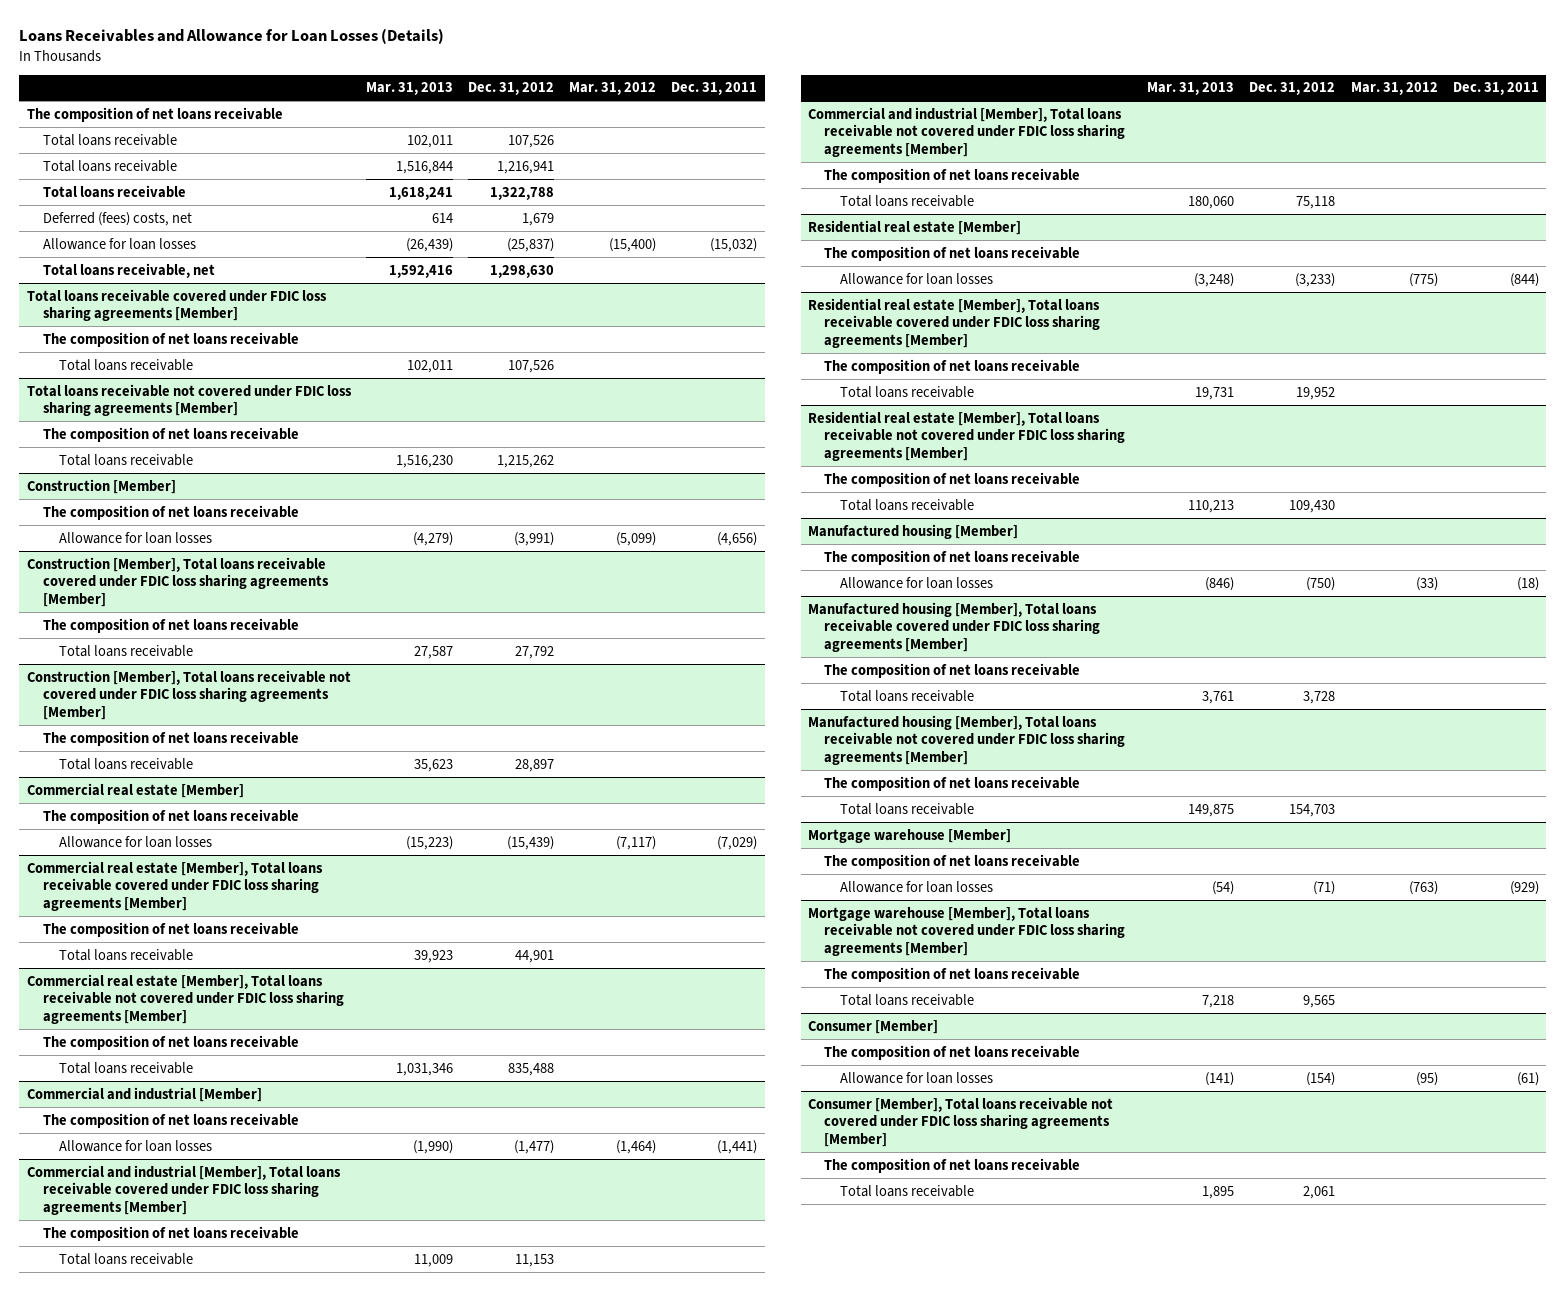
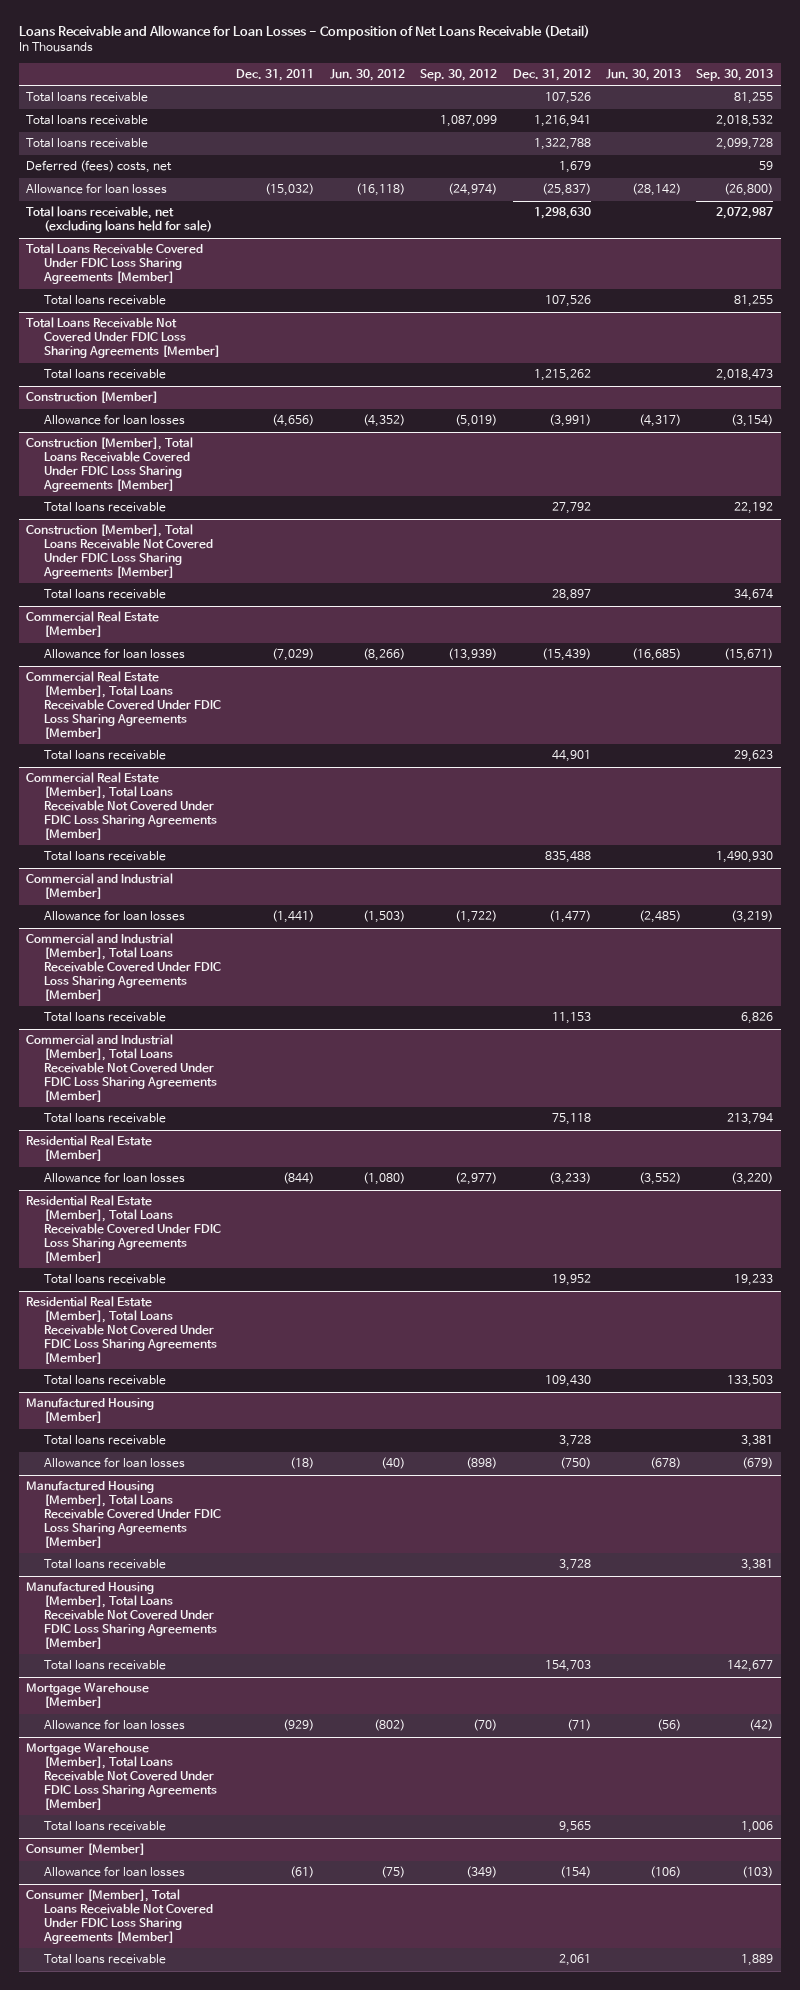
[19,28,445,45] Loans Receivables and Allowance for Loan Losses (Details) -> [18,25,590,41] Loans Receivable and Allowance for Loan Losses - Composition of Net Loans Receivable (Detail)
[365,82,453,96] Mar. 31, 2013 -> none
[569,82,657,96] Mar. 31, 2012 -> none
none -> [329,69,405,82] Jun. 30, 2012
none -> [420,69,498,82] Sep. 30, 2012
none -> [606,69,682,82] Jun. 30, 2013
none -> [696,69,774,82] Sep. 30, 2013
[26,106,283,122] The composition of net loans receivable -> none
[42,331,299,347] The composition of net loans receivable -> none
[42,262,215,278] Total loans receivable, net -> [26,206,212,234] Total loans receivable, net (excluding loans held for sale)
[26,288,327,322] Total loans receivable covered under FDIC loss sharing agreements [Member] -> [26,243,204,285] Total Loans Receivable Covered Under FDIC Loss Sharing Agreements [Member]
[42,426,299,442] The composition of net loans receivable -> none
[26,383,352,417] Total loans receivable not covered under FDIC loss sharing agreements [Member] -> [26,317,220,359] Total Loans Receivable Not Covered Under FDIC Loss Sharing Agreements [Member]
[42,504,299,520] The composition of net loans receivable -> none
[42,617,299,633] The composition of net loans receivable -> none
[26,556,329,608] Construction [Member], Total loans receivable covered under FDIC loss sharing agreements [Member] -> [26,437,194,493] Construction [Member], Total Loans Receivable Covered Under FDIC Loss Sharing Agreements [Member]
[42,730,299,746] The composition of net loans receivable -> none
[26,669,351,721] Construction [Member], Total loans receivable not covered under FDIC loss sharing agreements [Member] -> [26,524,213,580] Construction [Member], Total Loans Receivable Not Covered Under FDIC Loss Sharing Agreements [Member]
[42,808,299,824] The composition of net loans receivable -> none
[26,782,244,798] Commercial real estate [Member] -> [26,611,160,638] Commercial Real Estate [Member]
[42,921,299,937] The composition of net loans receivable -> none
[26,860,323,912] Commercial real estate [Member], Total loans receivable covered under FDIC loss sharing agreements [Member] -> [26,671,221,740] Commercial Real Estate [Member], Total Loans Receivable Covered Under FDIC Loss Sharing Agreements [Member]
[42,1034,299,1050] The composition of net loans receivable -> none
[26,973,344,1025] Commercial real estate [Member], Total loans receivable not covered under FDIC loss sharing agreements [Member] -> [26,772,217,841] Commercial Real Estate [Member], Total Loans Receivable Not Covered Under FDIC Loss Sharing Agreements [Member]
[42,1112,299,1128] The composition of net loans receivable -> none
[26,1086,262,1102] Commercial and industrial [Member] -> [26,873,174,900] Commercial and Industrial [Member]
[42,1225,299,1241] The composition of net loans receivable -> none
[26,1164,341,1216] Commercial and industrial [Member], Total loans receivable covered under FDIC loss sharing agreements [Member] -> [26,933,221,1002] Commercial and Industrial [Member], Total Loans Receivable Covered Under FDIC Loss Sharing Agreements [Member]
[824,167,1081,183] The composition of net loans receivable -> none
[808,106,1126,158] Commercial and industrial [Member], Total loans receivable not covered under FDIC loss sharing agreements [Member] -> [26,1034,217,1103] Commercial and Industrial [Member], Total Loans Receivable Not Covered Under FDIC Loss Sharing Agreements [Member]
[824,245,1081,261] The composition of net loans receivable -> none
[808,219,1022,235] Residential real estate [Member] -> [26,1135,153,1162] Residential Real Estate [Member]
[824,358,1081,374] The composition of net loans receivable -> none
[808,297,1101,349] Residential real estate [Member], Total loans receivable covered under FDIC loss sharing agreements [Member] -> [26,1195,221,1264] Residential Real Estate [Member], Total Loans Receivable Covered Under FDIC Loss Sharing Agreements [Member]
[824,471,1081,487] The composition of net loans receivable -> none
[808,410,1126,462] Residential real estate [Member], Total loans receivable not covered under FDIC loss sharing agreements [Member] -> [26,1296,217,1365] Residential Real Estate [Member], Total Loans Receivable Not Covered Under FDIC Loss Sharing Agreements [Member]
[824,549,1081,565] The composition of net loans receivable -> none
[808,523,1019,539] Manufactured housing [Member] -> [26,1398,155,1424] Manufactured Housing [Member]
none -> [43,1435,166,1446] Total loans receivable
[824,662,1081,678] The composition of net loans receivable -> none
[808,601,1101,653] Manufactured housing [Member], Total loans receivable covered under FDIC loss sharing agreements [Member] -> [26,1481,221,1549] Manufactured Housing [Member], Total Loans Receivable Covered Under FDIC Loss Sharing Agreements [Member]
[824,775,1081,791] The composition of net loans receivable -> none
[808,714,1126,766] Manufactured housing [Member], Total loans receivable not covered under FDIC loss sharing agreements [Member] -> [26,1582,217,1650] Manufactured Housing [Member], Total Loans Receivable Not Covered Under FDIC Loss Sharing Agreements [Member]
[824,853,1081,869] The composition of net loans receivable -> none
[808,828,1012,843] Mortgage warehouse [Member] -> [26,1683,150,1709] Mortgage Warehouse [Member]
[824,966,1081,982] The composition of net loans receivable -> none
[808,906,1126,957] Mortgage warehouse [Member], Total loans receivable not covered under FDIC loss sharing agreements [Member] -> [26,1743,217,1811] Mortgage Warehouse [Member], Total Loans Receivable Not Covered Under FDIC Loss Sharing Agreements [Member]
[824,1044,1081,1060] The composition of net loans receivable -> none
[824,1157,1081,1173] The composition of net loans receivable -> none
[808,1096,1114,1148] Consumer [Member], Total loans receivable not covered under FDIC loss sharing agreements [Member] -> [26,1889,213,1945] Consumer [Member], Total Loans Receivable Not Covered Under FDIC Loss Sharing Agreements [Member]

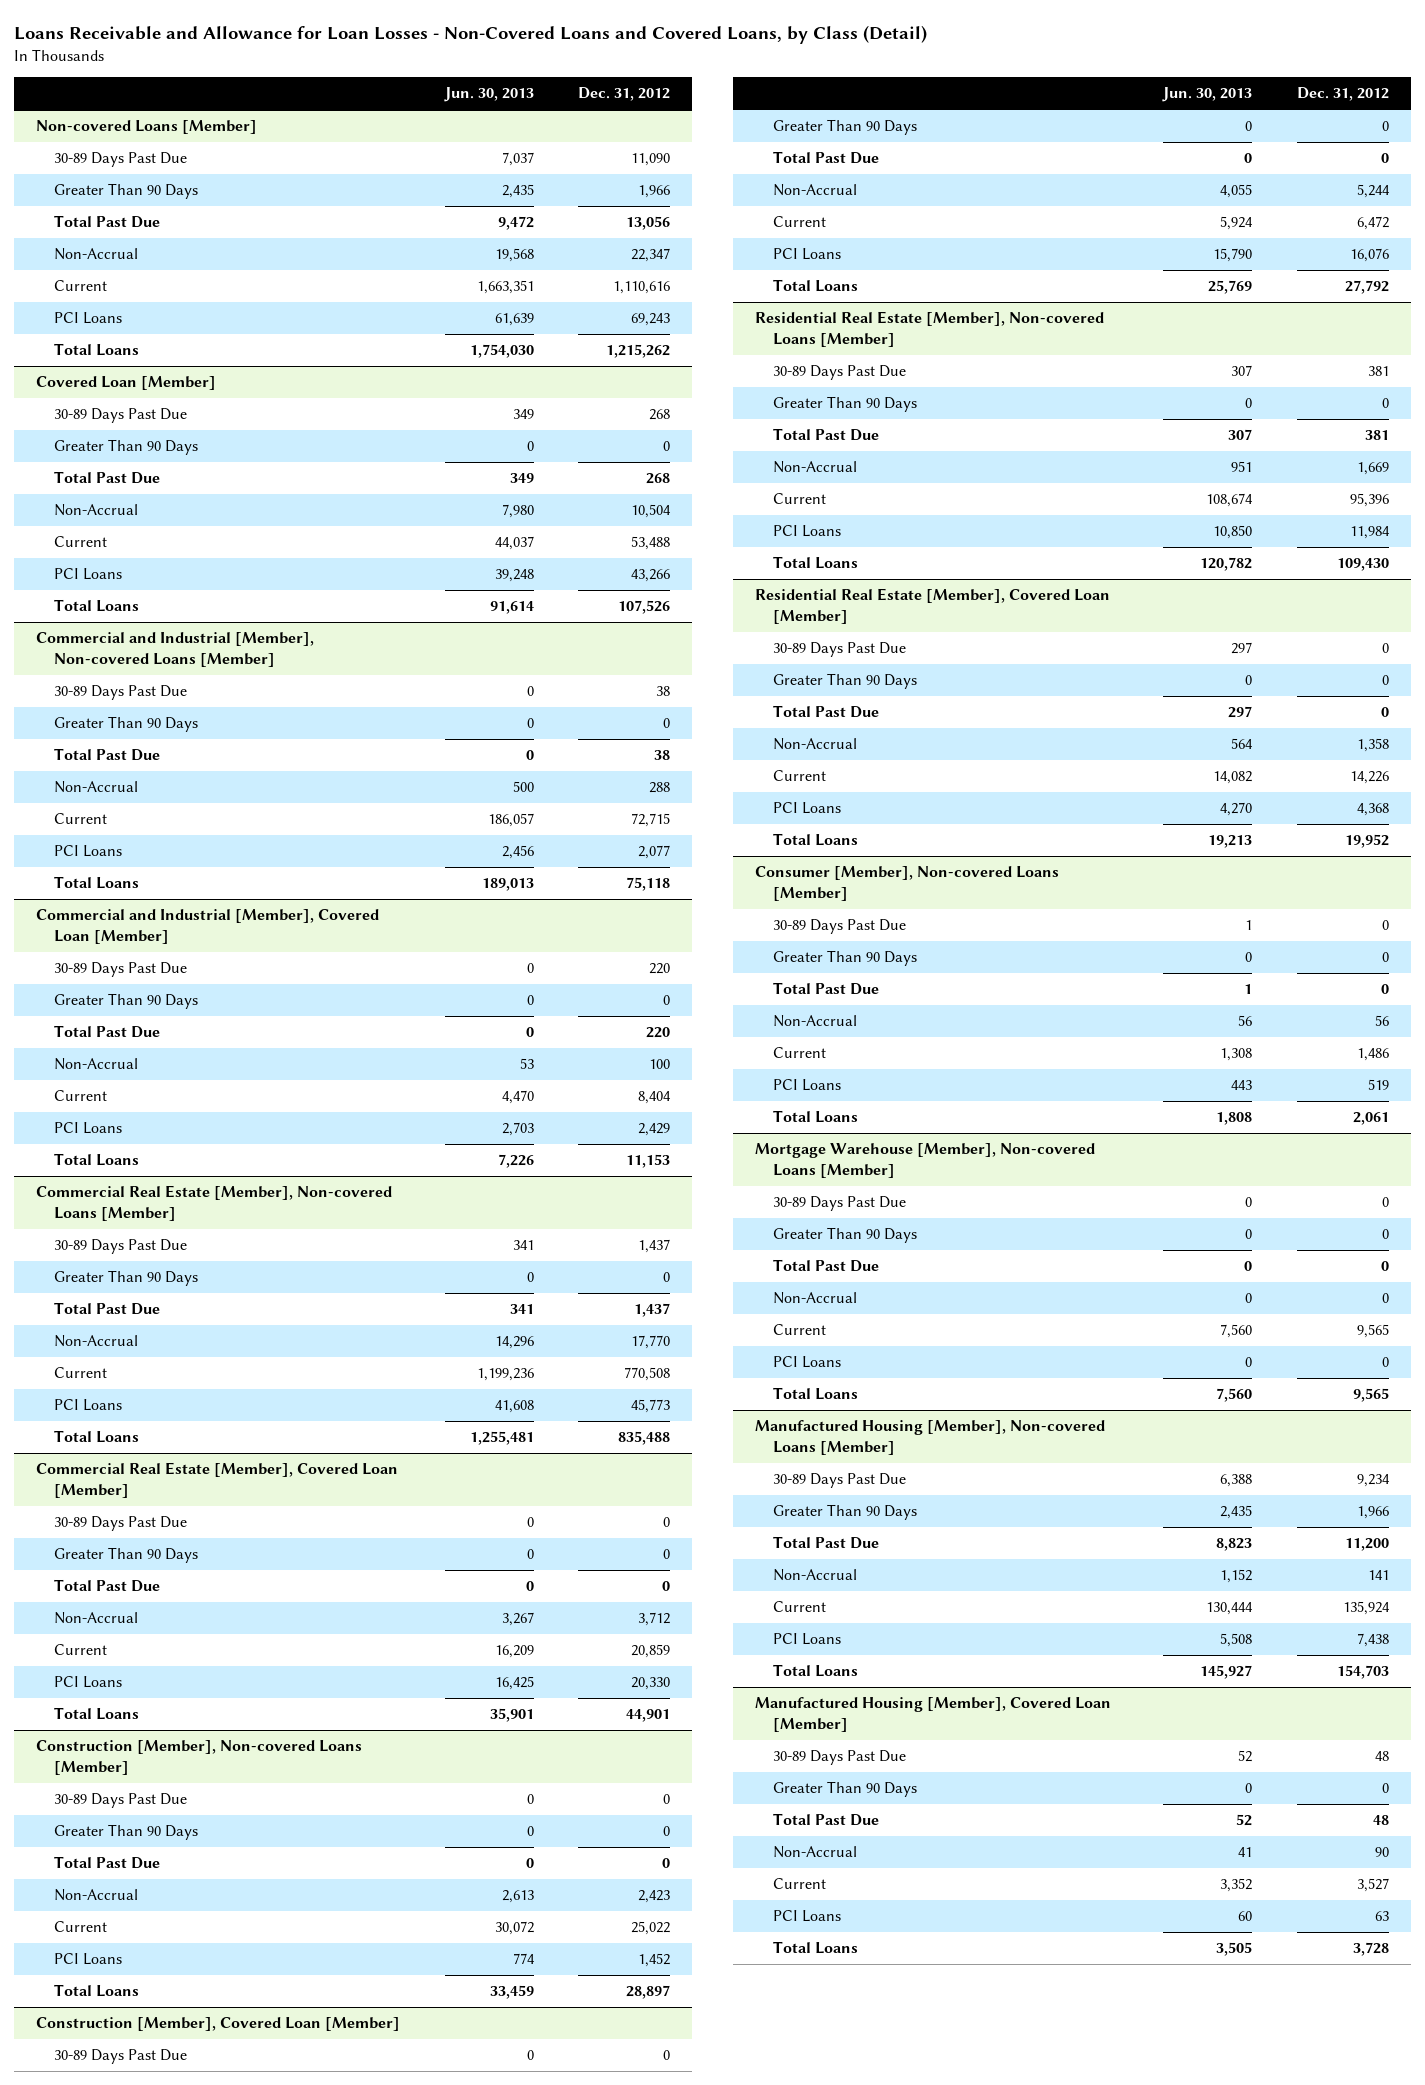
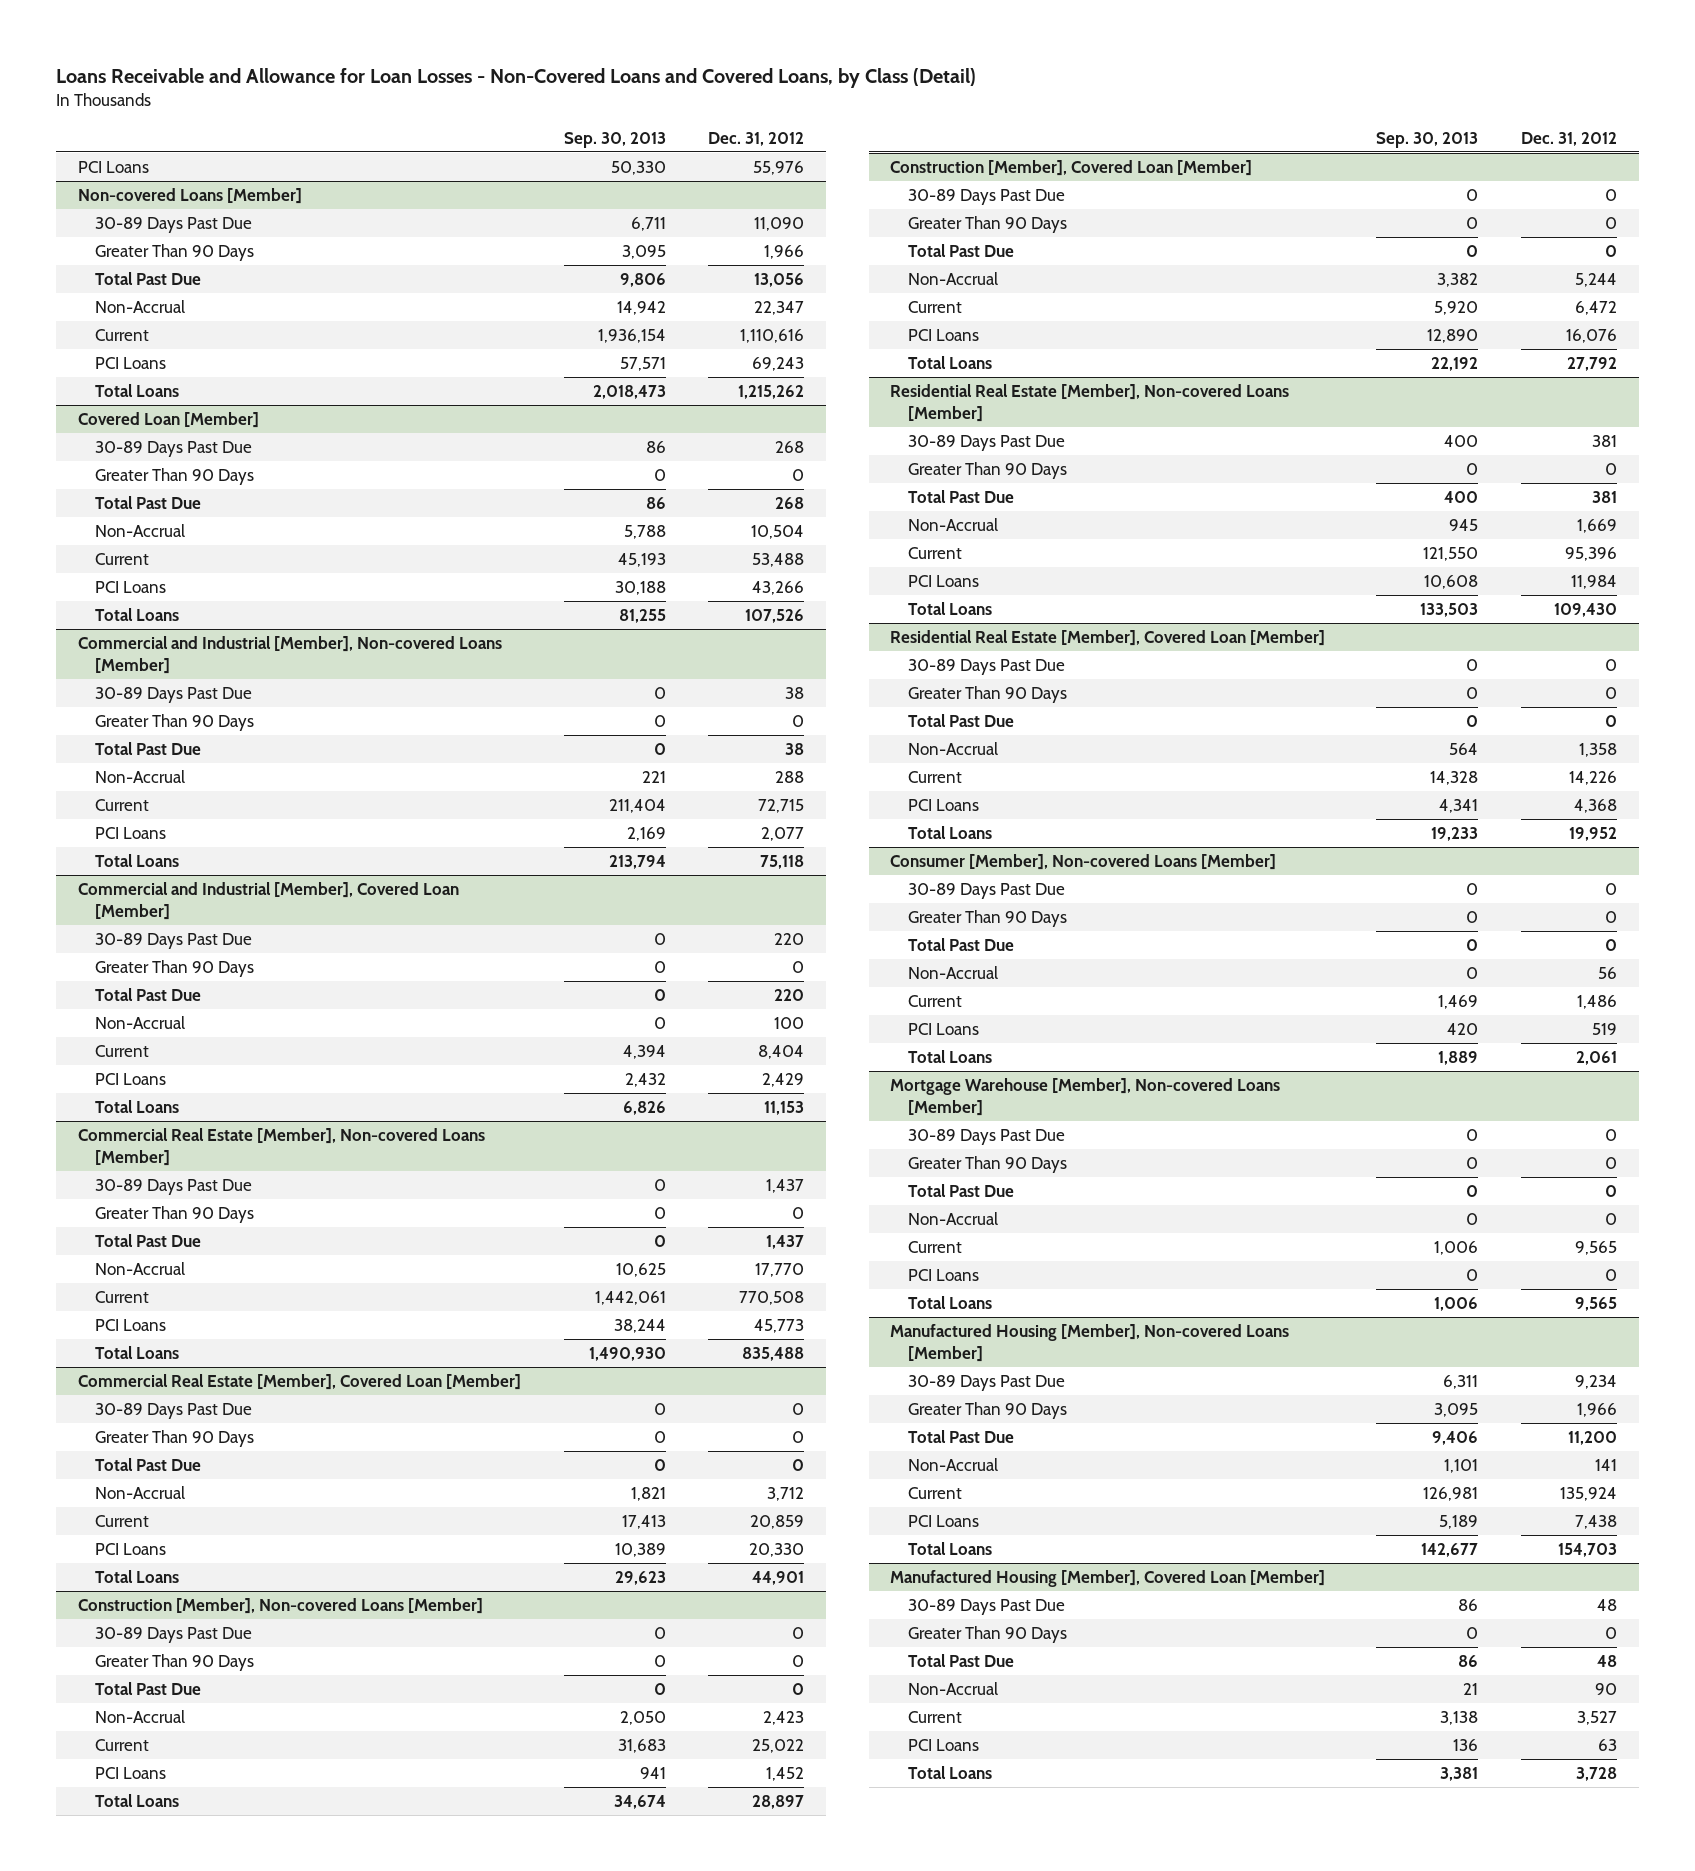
[443,87,534,103] Jun. 30, 2013 -> none
none -> [563,131,666,148] Sep. 30, 2013
none -> [77,161,149,174] PCI Loans

